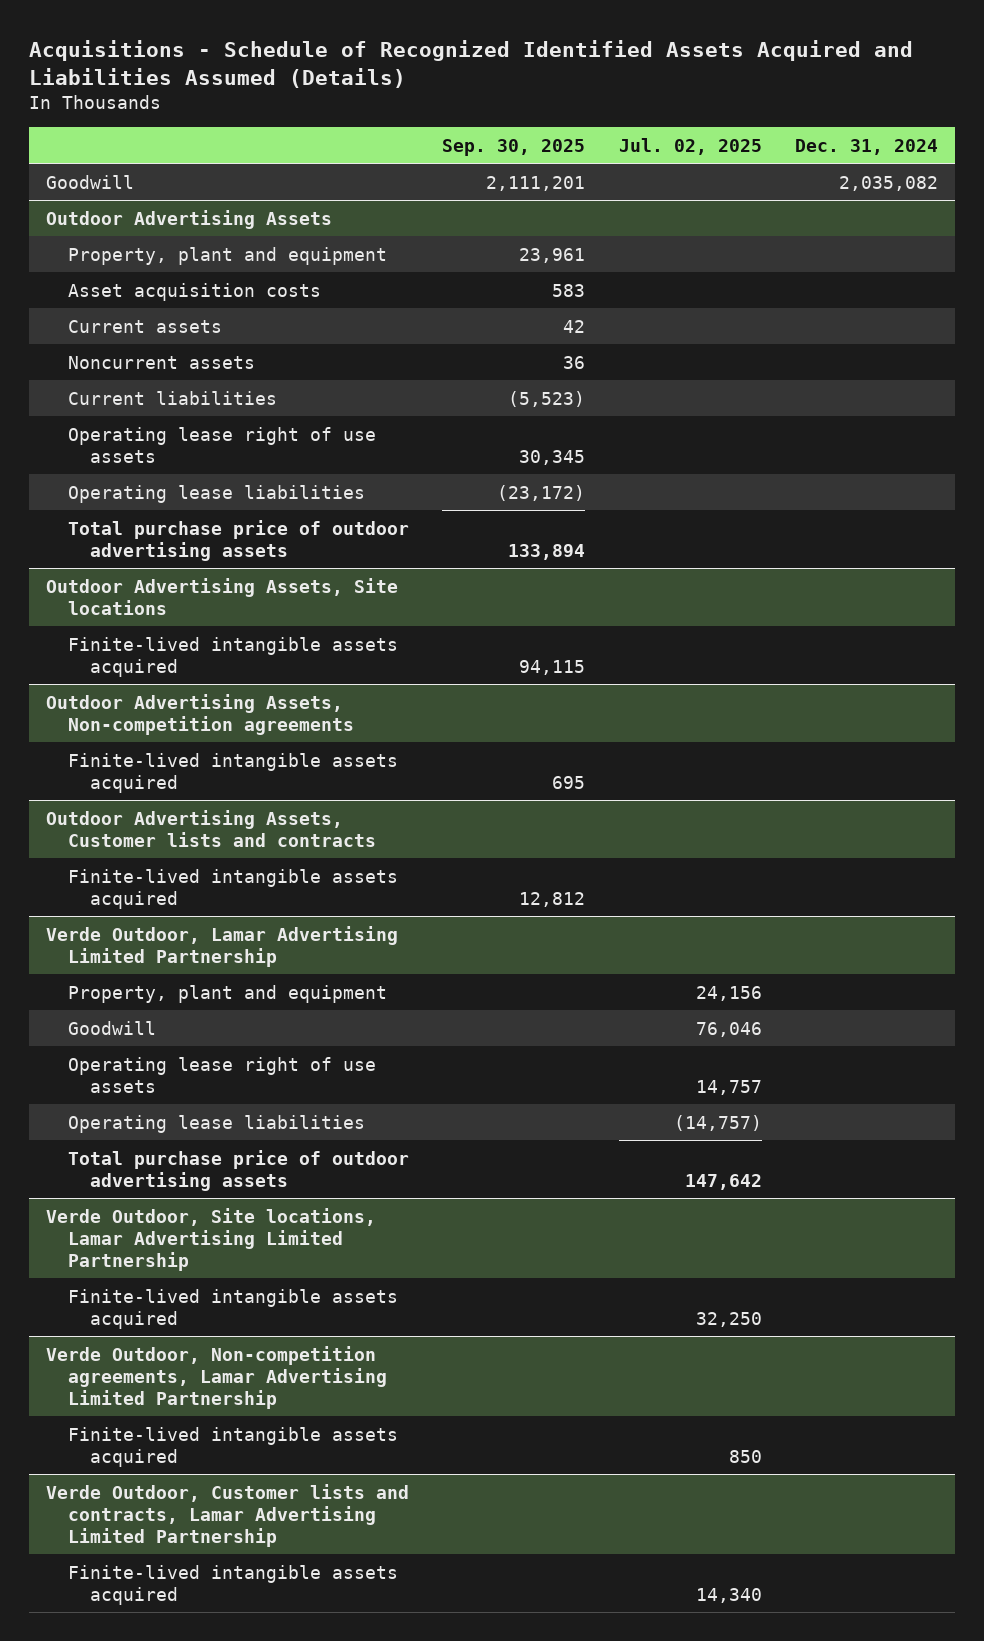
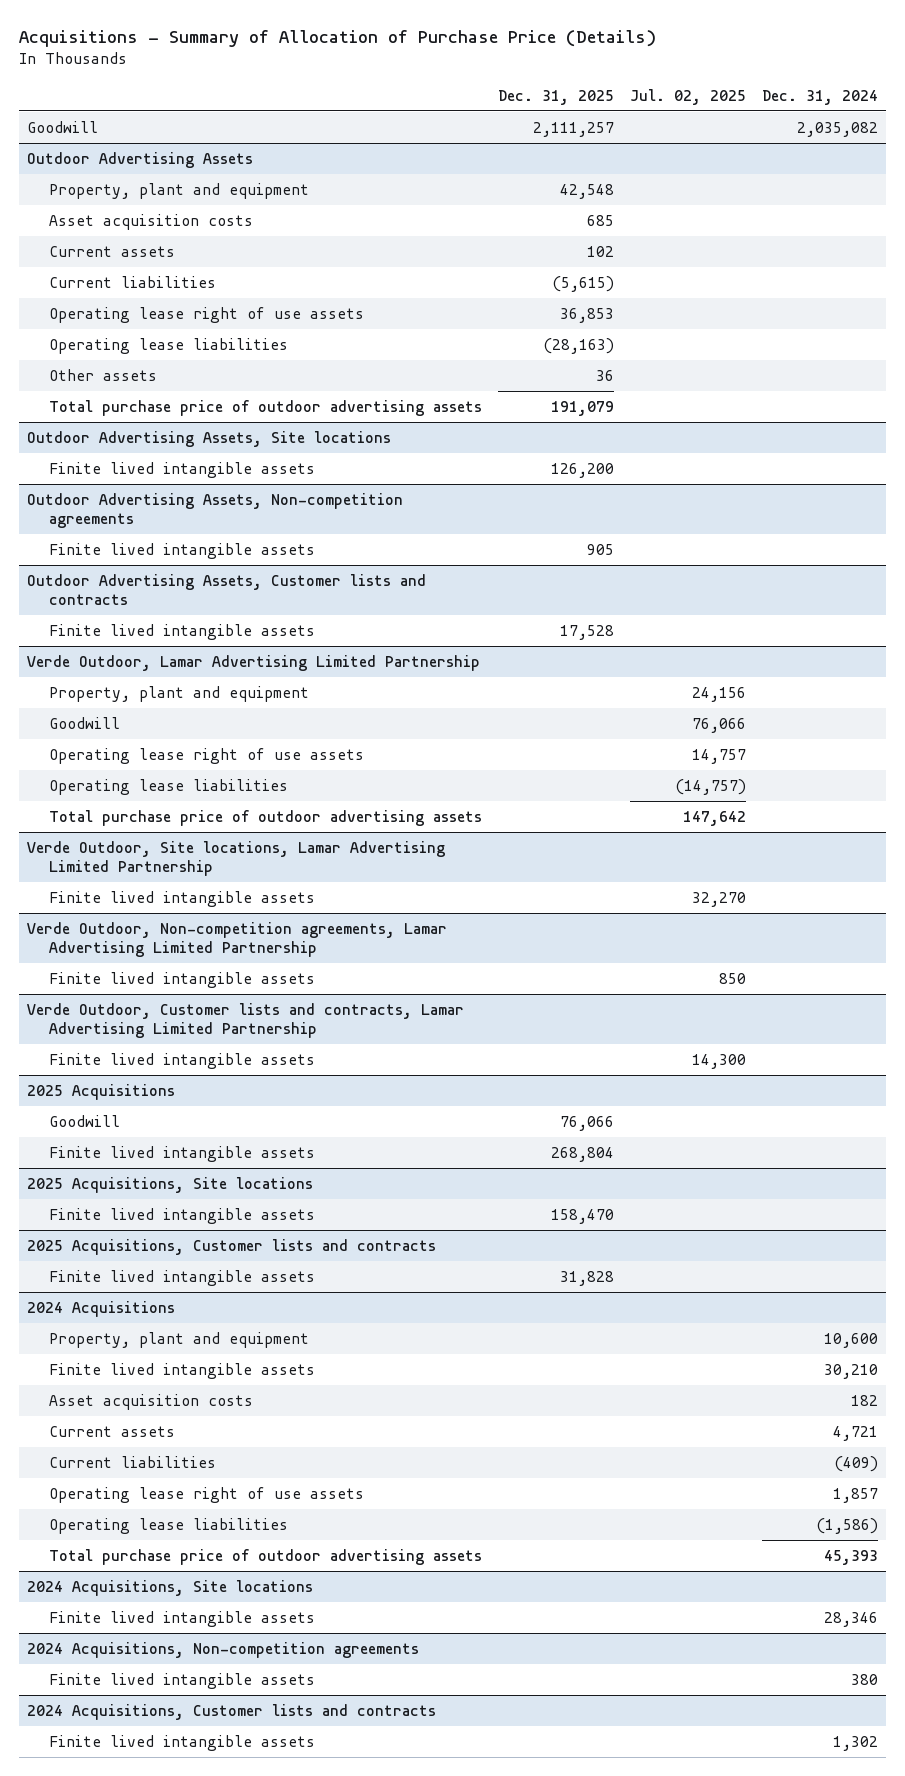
[28,39,913,88] Acquisitions - Schedule of Recognized Identified Assets Acquired and Liabilities Assumed (Details) -> [19,30,657,48] Acquisitions - Summary of Allocation of Purchase Price (Details)
[442,138,586,156] Sep. 30, 2025 -> none
none -> [497,89,614,105] Dec. 31, 2025
[67,355,255,369] Noncurrent assets -> none
none -> [48,368,157,381] Other assets
[67,636,398,677] Finite-lived intangible assets acquired -> [48,461,315,478] Finite lived intangible assets
[67,752,398,793] Finite-lived intangible assets acquired -> [48,542,315,559] Finite lived intangible assets
[67,868,398,909] Finite-lived intangible assets acquired -> [48,623,315,640] Finite lived intangible assets
[695,1021,762,1037] 76,046 -> [691,717,746,733] 76,066
[67,1288,398,1329] Finite-lived intangible assets acquired -> [48,890,315,907] Finite lived intangible assets
[695,1311,762,1327] 32,250 -> [691,891,746,907] 32,270
[67,1426,398,1467] Finite-lived intangible assets acquired -> [48,971,315,988] Finite lived intangible assets
[67,1564,398,1605] Finite-lived intangible assets acquired -> [48,1052,315,1069] Finite lived intangible assets
[695,1587,762,1603] 14,340 -> [691,1053,746,1069] 14,300
none -> [27,1083,176,1100] 2025 Acquisitions
none -> [48,1114,120,1127] Goodwill
none -> [48,1145,315,1162] Finite lived intangible assets
none -> [27,1176,314,1193] 2025 Acquisitions, Site locations
none -> [48,1207,315,1224] Finite lived intangible assets
none -> [27,1238,437,1255] 2025 Acquisitions, Customer lists and contracts
none -> [48,1269,315,1286] Finite lived intangible assets
none -> [27,1300,176,1317] 2024 Acquisitions
none -> [48,1331,309,1348] Property, plant and equipment
none -> [48,1362,315,1379] Finite lived intangible assets
none -> [48,1393,253,1410] Asset acquisition costs
none -> [48,1425,175,1437] Current assets
none -> [48,1455,216,1468] Current liabilities
none -> [48,1486,364,1503] Operating lease right of use assets
none -> [48,1517,288,1534] Operating lease liabilities
none -> [48,1548,482,1565] Total purchase price of outdoor advertising assets
none -> [27,1579,314,1596] 2024 Acquisitions, Site locations
none -> [48,1610,315,1627] Finite lived intangible assets
none -> [27,1641,420,1658] 2024 Acquisitions, Non-competition agreements
none -> [48,1672,315,1689] Finite lived intangible assets
none -> [27,1703,437,1720] 2024 Acquisitions, Customer lists and contracts
none -> [48,1734,315,1751] Finite lived intangible assets

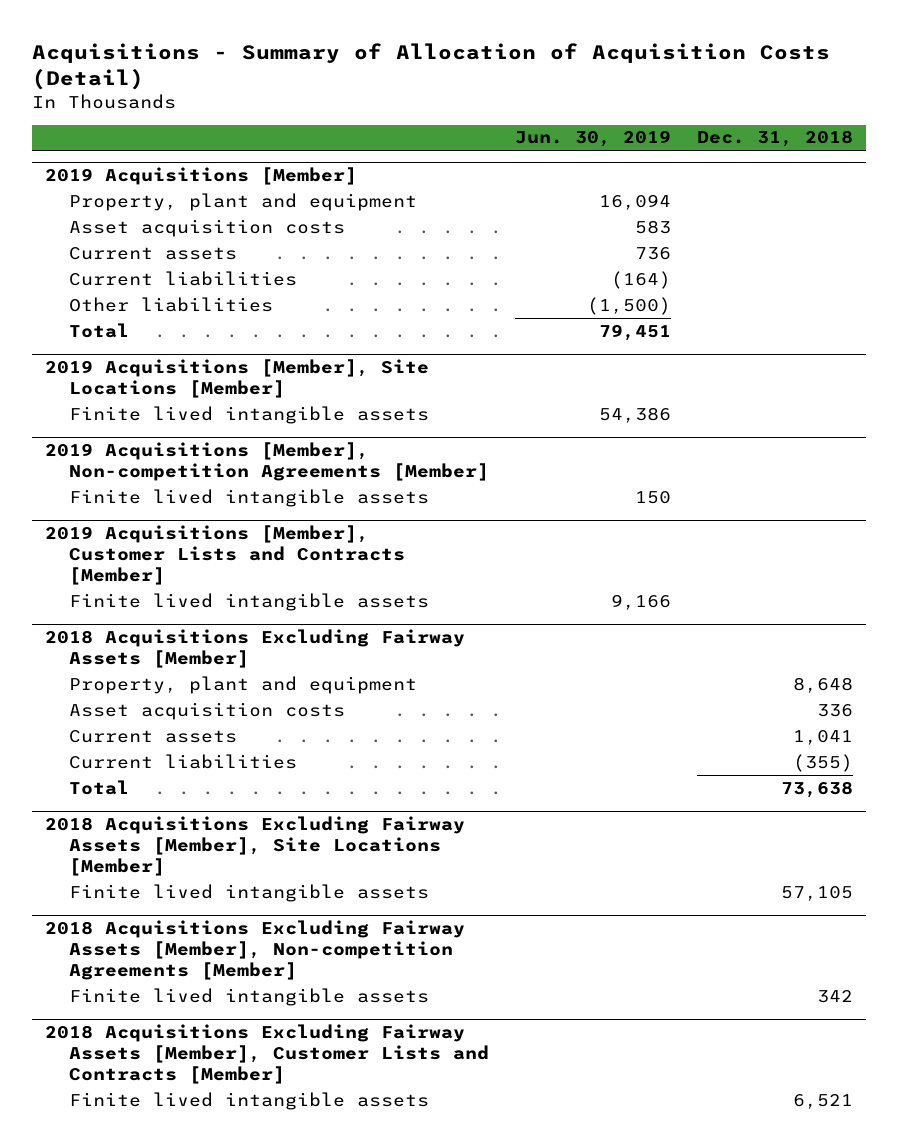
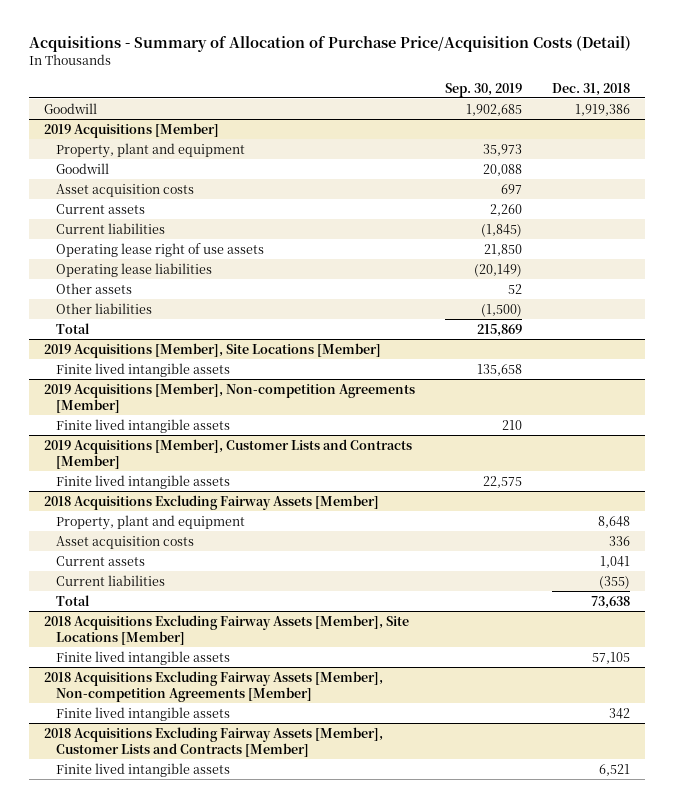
[32,42,831,90] Acquisitions - Summary of Allocation of Acquisition Costs (Detail) -> [29,36,632,53] Acquisitions - Summary of Allocation of Purchase Price/Acquisition Costs (Detail)
[515,130,672,148] Jun. 30, 2019 -> none
none -> [445,82,523,97] Sep. 30, 2019
none -> [44,102,98,114] Goodwill
none -> [55,162,109,174] Goodwill
none -> [55,242,264,257] Operating lease right of use assets
none -> [55,262,212,277] Operating lease liabilities
none -> [55,282,132,294] Other assets

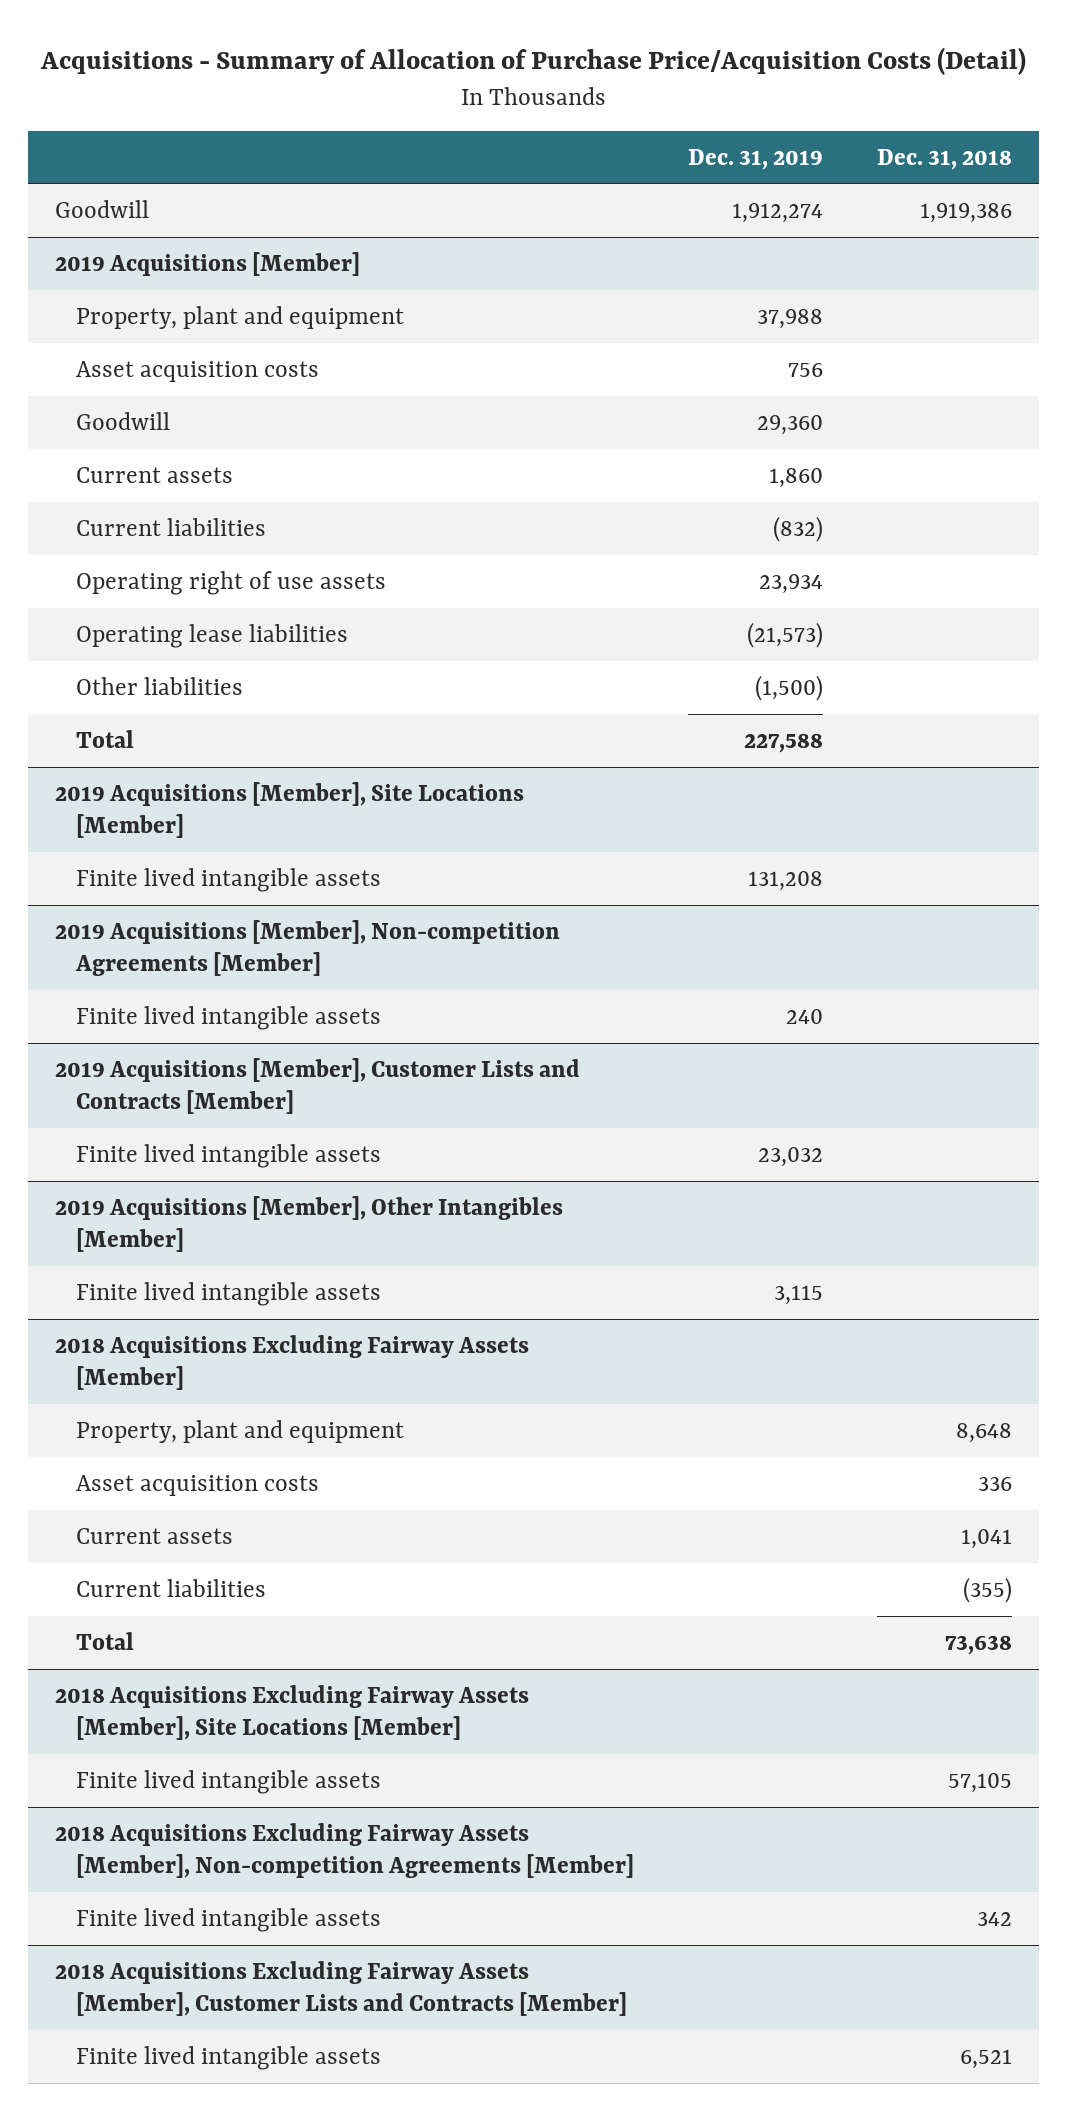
[445,82,523,97] Sep. 30, 2019 -> none
none -> [688,148,824,170] Dec. 31, 2019
[55,162,109,174] Goodwill -> [76,411,171,430] Goodwill
[55,242,264,257] Operating lease right of use assets -> [76,570,387,595] Operating right of use assets
[55,282,132,294] Other assets -> none
none -> [55,1195,564,1252] 2019 Acquisitions [Member], Other Intangibles [Member]
none -> [76,1281,382,1306] Finite lived intangible assets

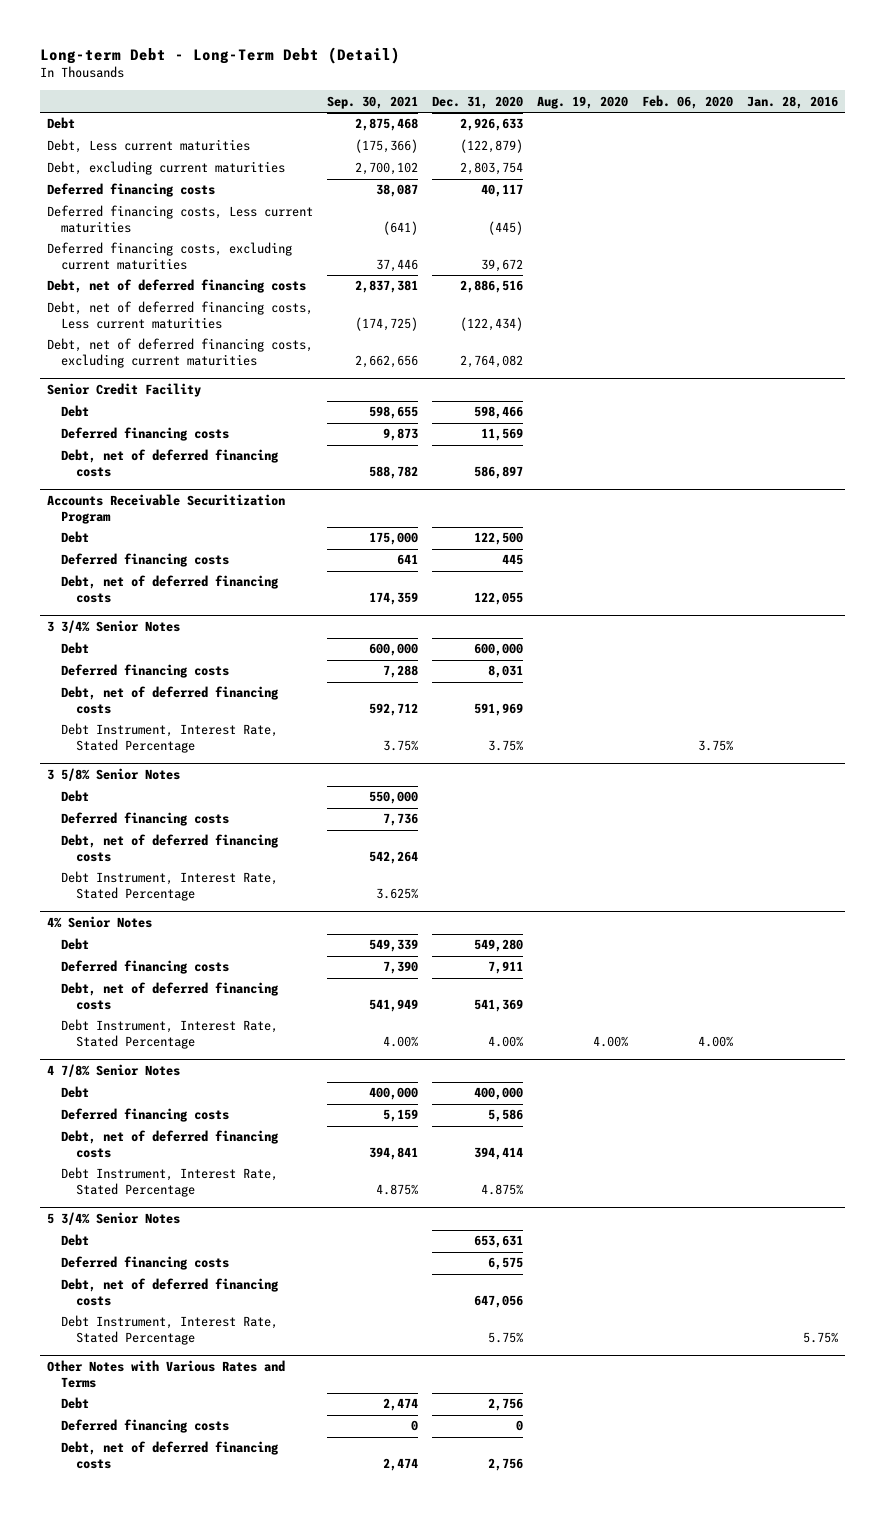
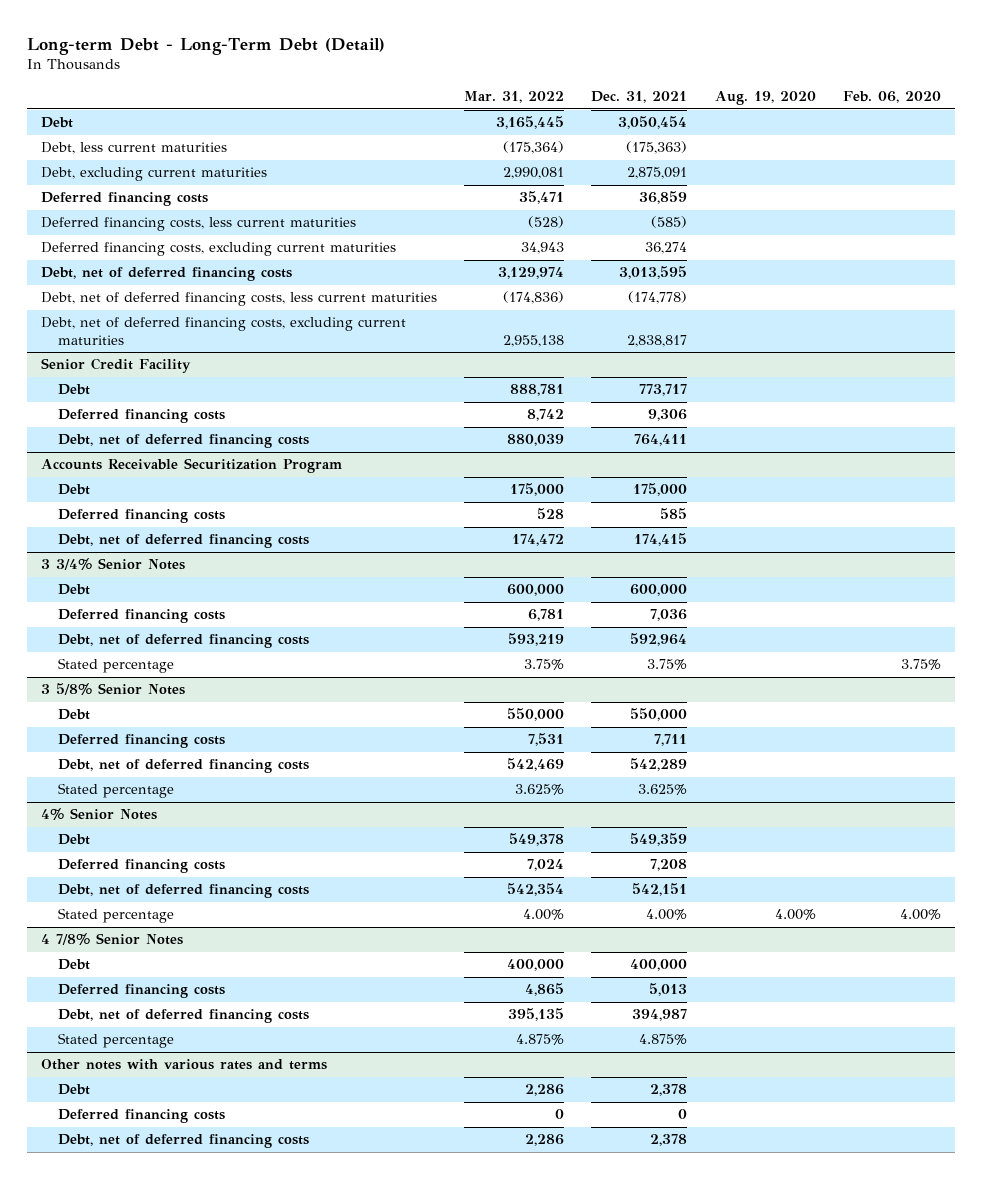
[326,95,418,109] Sep. 30, 2021 -> none
[431,95,523,109] Dec. 31, 2020 -> none
[747,95,839,109] Jan. 28, 2016 -> none
none -> [463,91,564,104] Mar. 31, 2022
none -> [591,91,688,104] Dec. 31, 2021
[46,139,250,154] Debt, Less current maturities -> [40,142,227,155] Debt, less current maturities
[46,205,313,234] Deferred financing costs, Less current maturities -> [40,217,356,232] Deferred financing costs, less current maturities
[46,301,313,330] Debt, net of deferred financing costs, Less current maturities -> [40,292,437,307] Debt, net of deferred financing costs, less current maturities
[61,723,279,754] Debt Instrument, Interest Rate, Stated Percentage -> [57,658,174,674] Stated percentage
[61,871,279,902] Debt Instrument, Interest Rate, Stated Percentage -> [57,783,174,799] Stated percentage
[61,1019,279,1050] Debt Instrument, Interest Rate, Stated Percentage -> [57,908,174,924] Stated percentage
[46,1212,180,1226] 5 3/4% Senior Notes -> none
[61,1234,90,1247] Debt -> none
[61,1256,230,1271] Deferred financing costs -> none
[61,1278,280,1307] Debt, net of deferred financing costs -> none
[61,1315,279,1346] Debt Instrument, Interest Rate, Stated Percentage -> none
[61,1167,279,1198] Debt Instrument, Interest Rate, Stated Percentage -> [57,1033,174,1049] Stated percentage
[46,1360,285,1389] Other Notes with Various Rates and Terms -> [40,1059,327,1071] Other notes with various rates and terms

